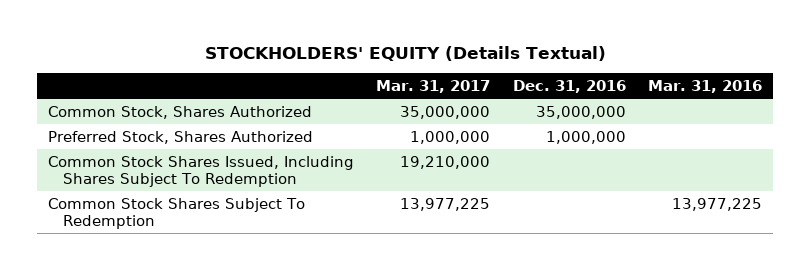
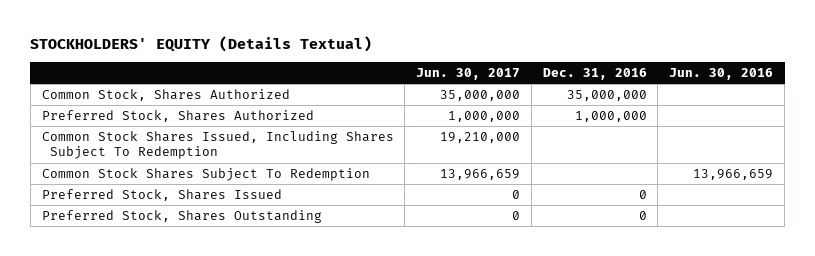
[376,79,491,93] Mar. 31, 2017 -> none
[647,79,762,93] Mar. 31, 2016 -> none
none -> [416,67,521,80] Jun. 30, 2017
none -> [669,67,774,80] Jun. 30, 2016
none -> [41,188,282,201] Preferred Stock, Shares Issued
none -> [41,209,322,223] Preferred Stock, Shares Outstanding

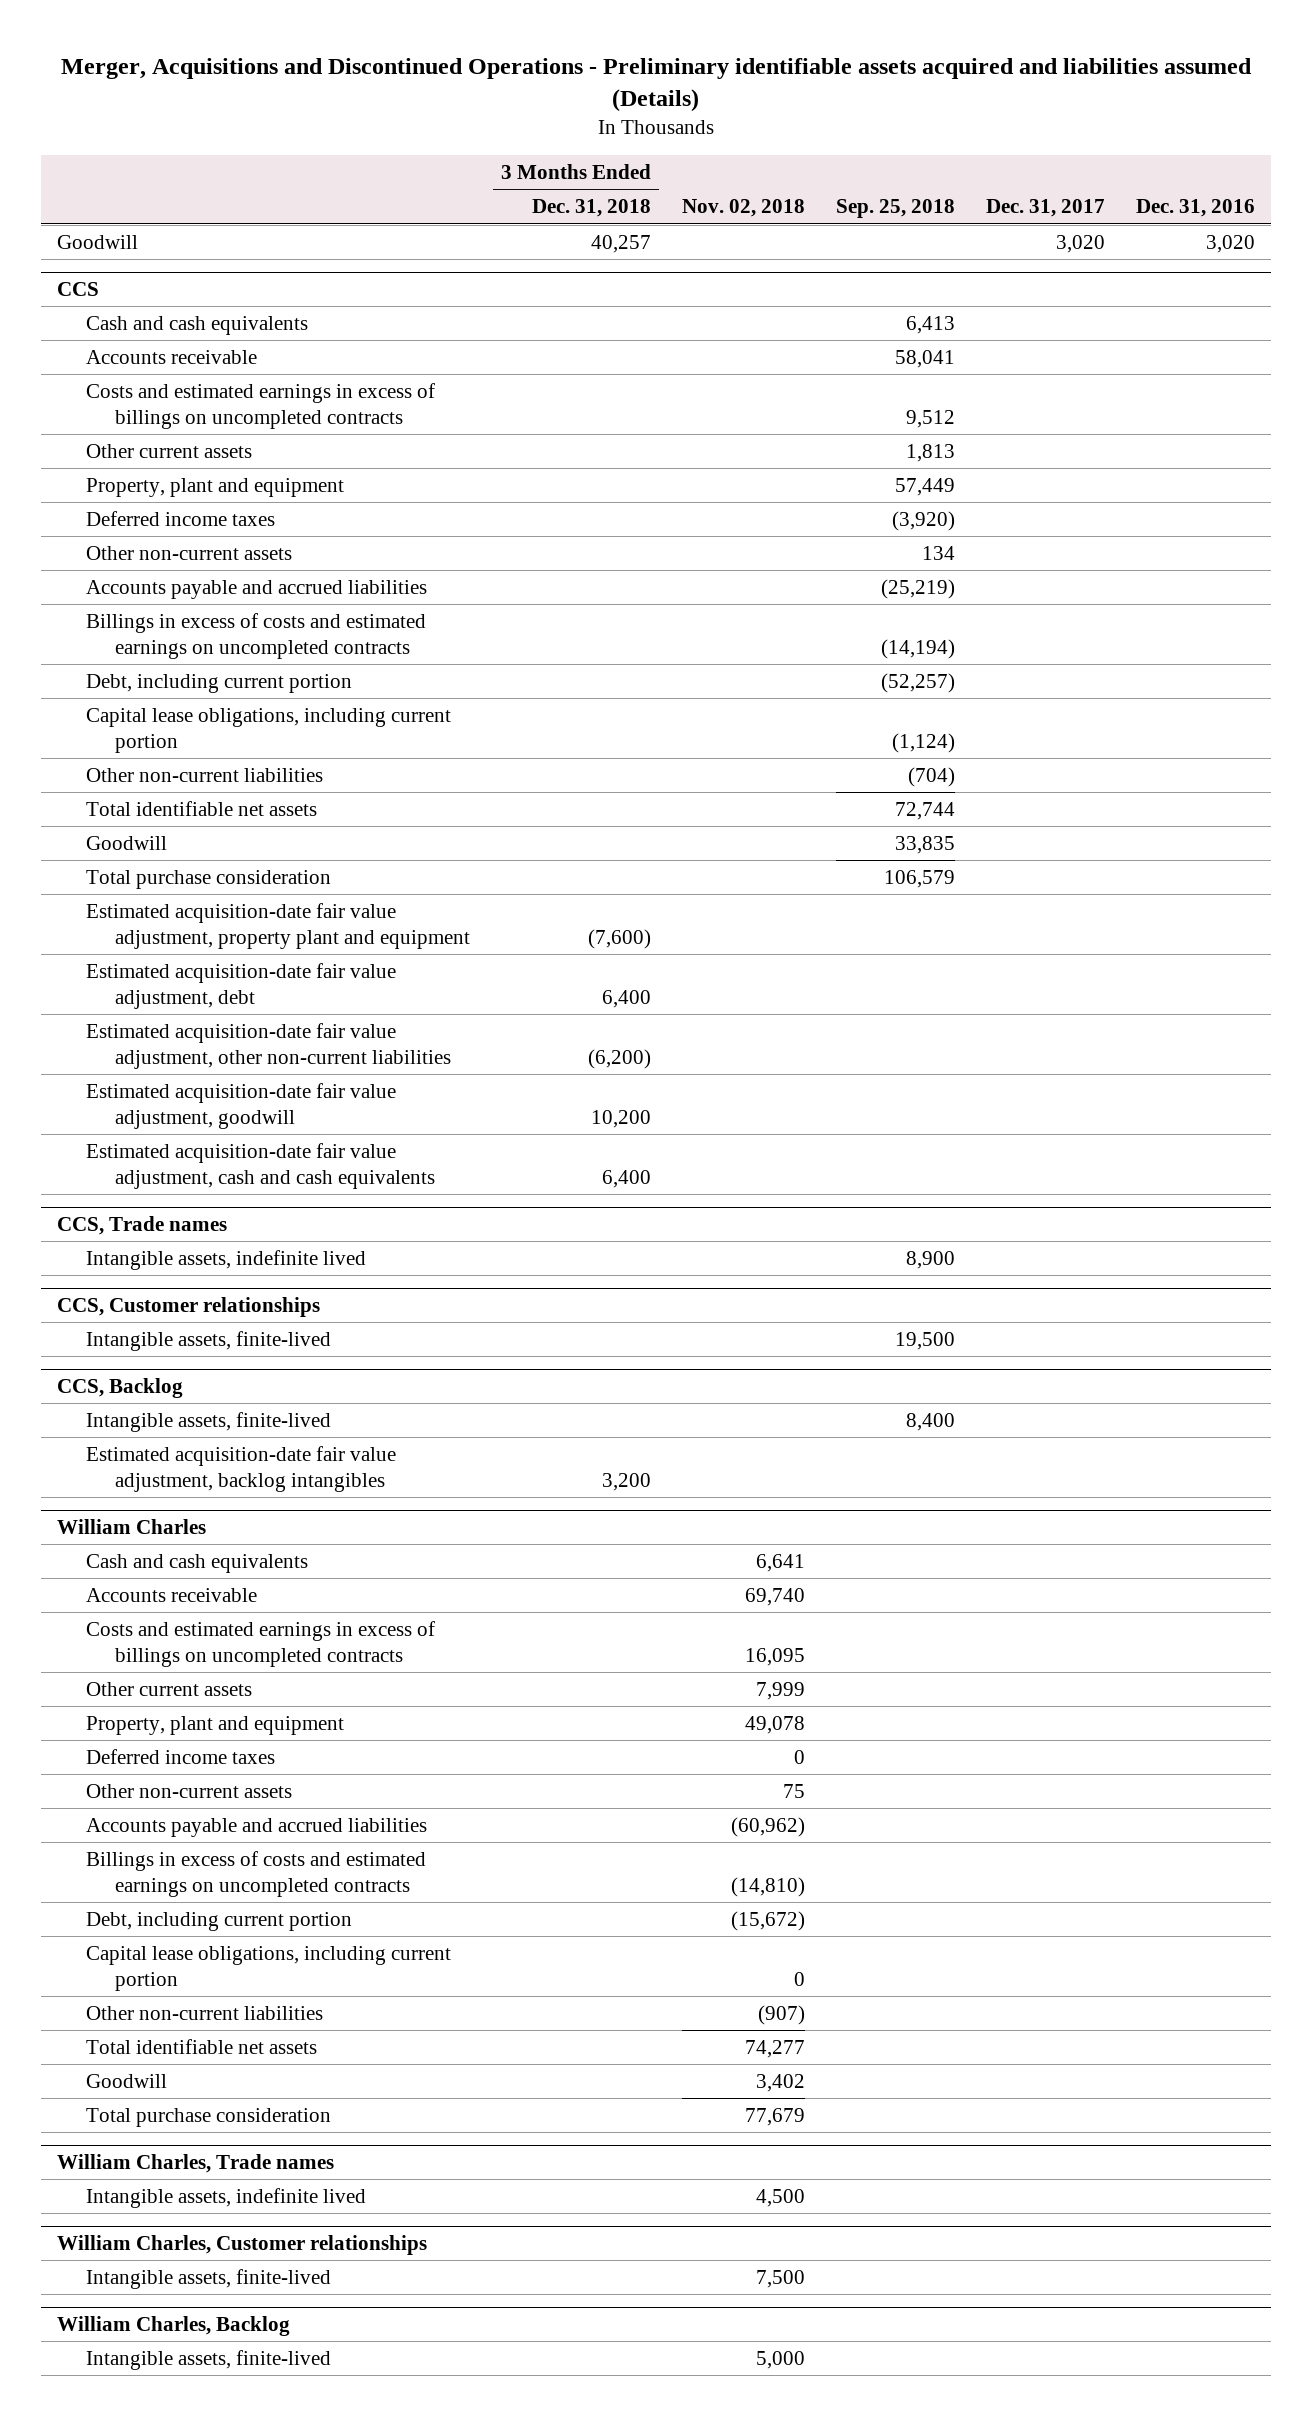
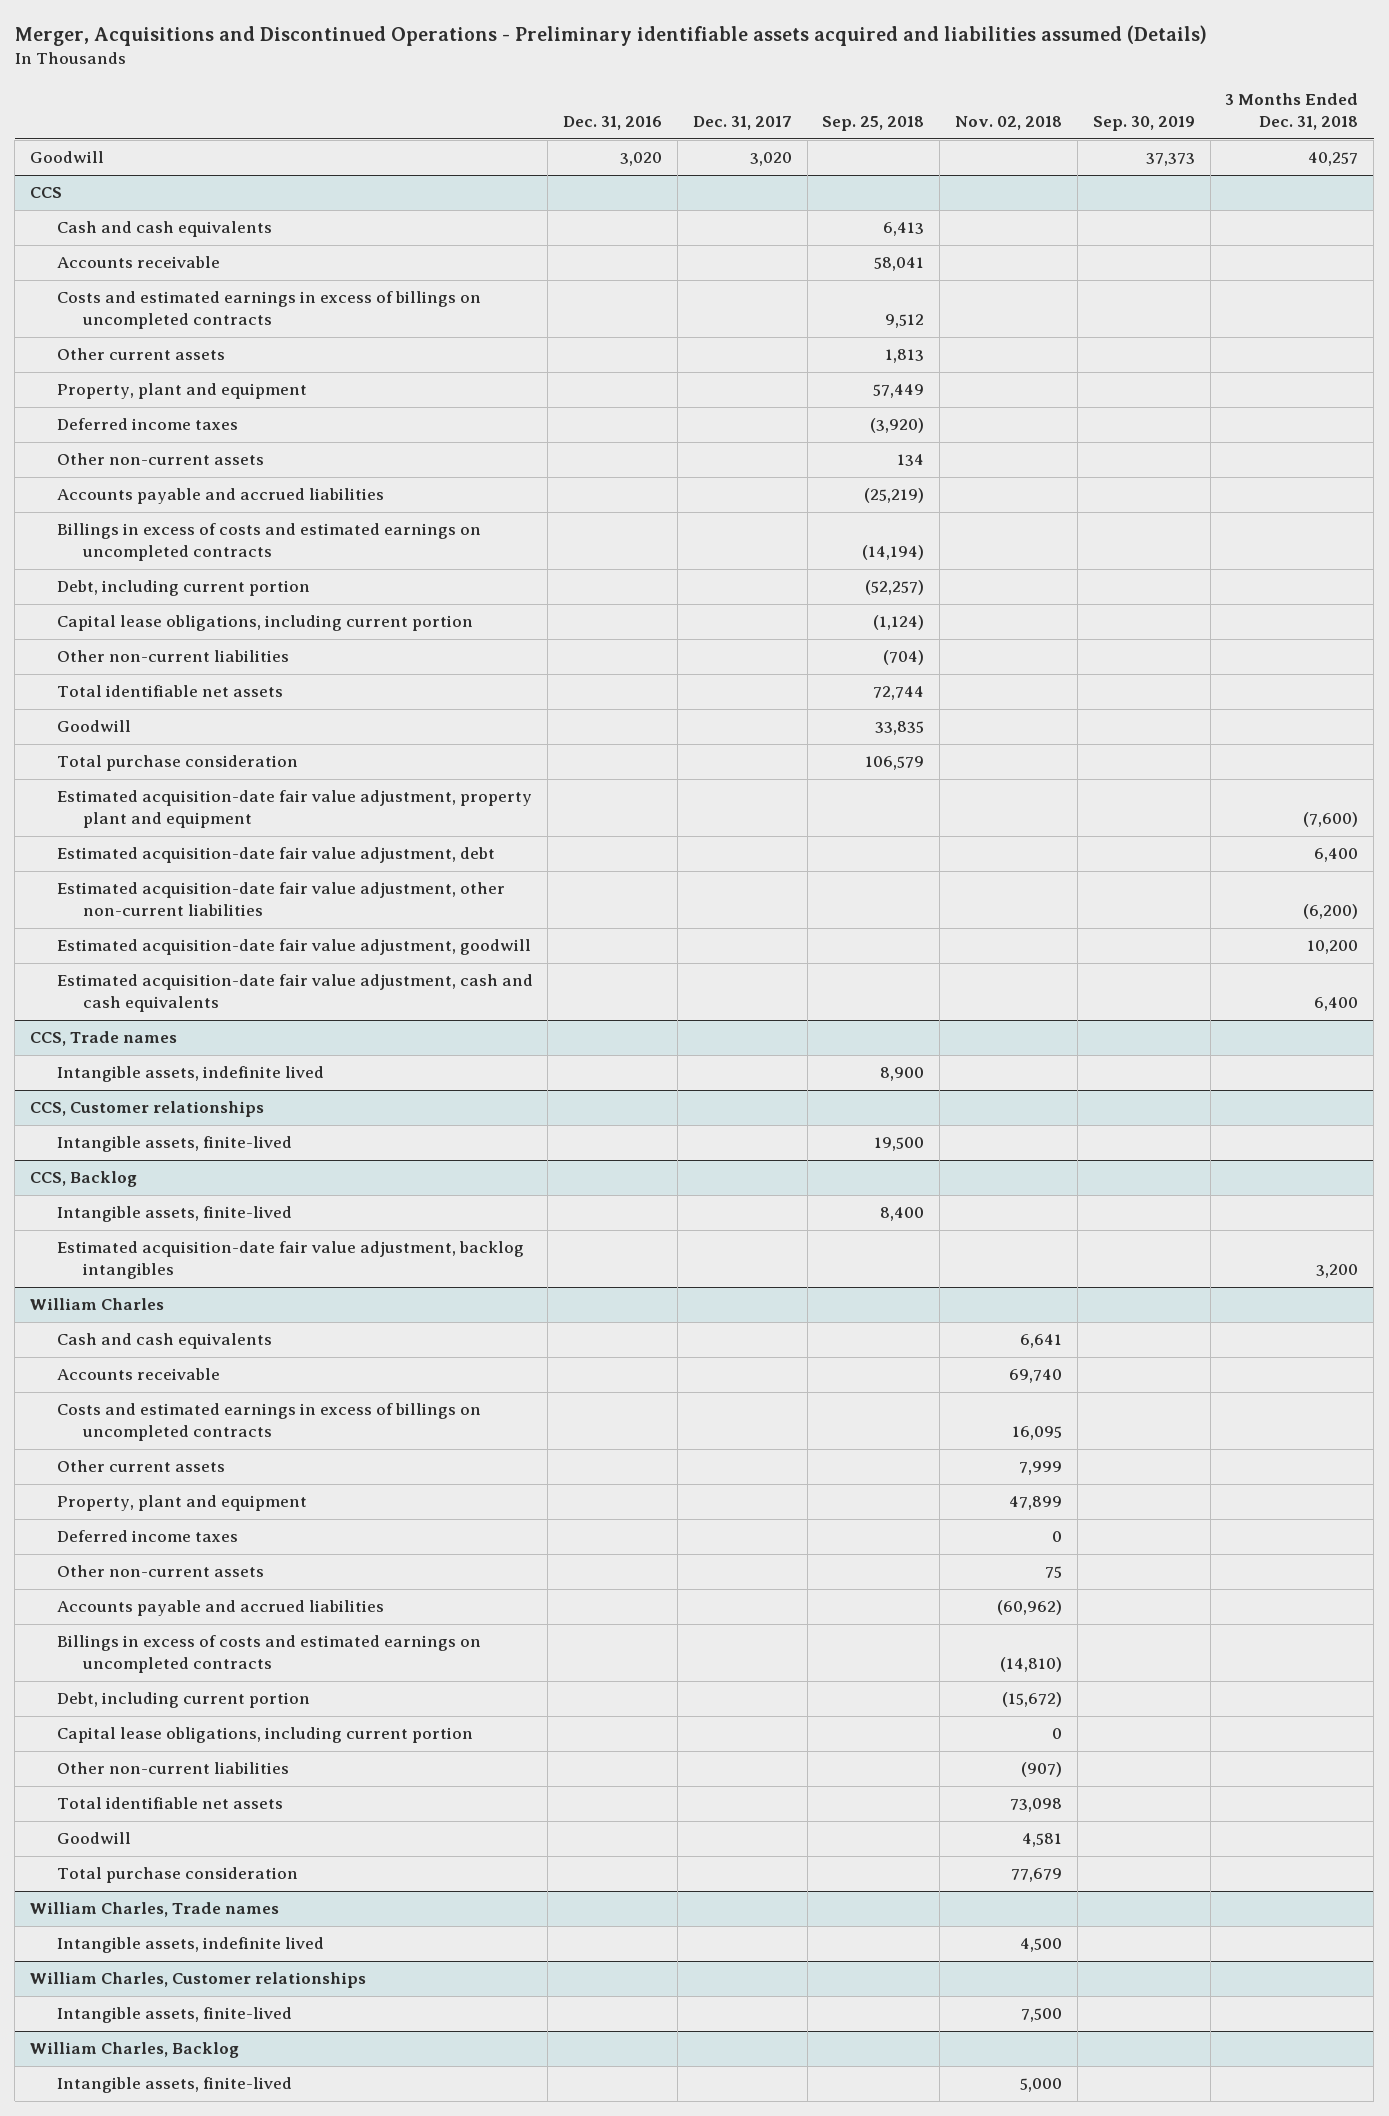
none -> [1092,116,1195,132] Sep. 30, 2019
[745,1715,806,1734] 49,078 -> [1009,1496,1063,1511] 47,899
[745,2039,806,2058] 74,277 -> [1010,1798,1063,1813] 73,098
[756,2073,806,2092] 3,402 -> [1022,1833,1063,1848] 4,581

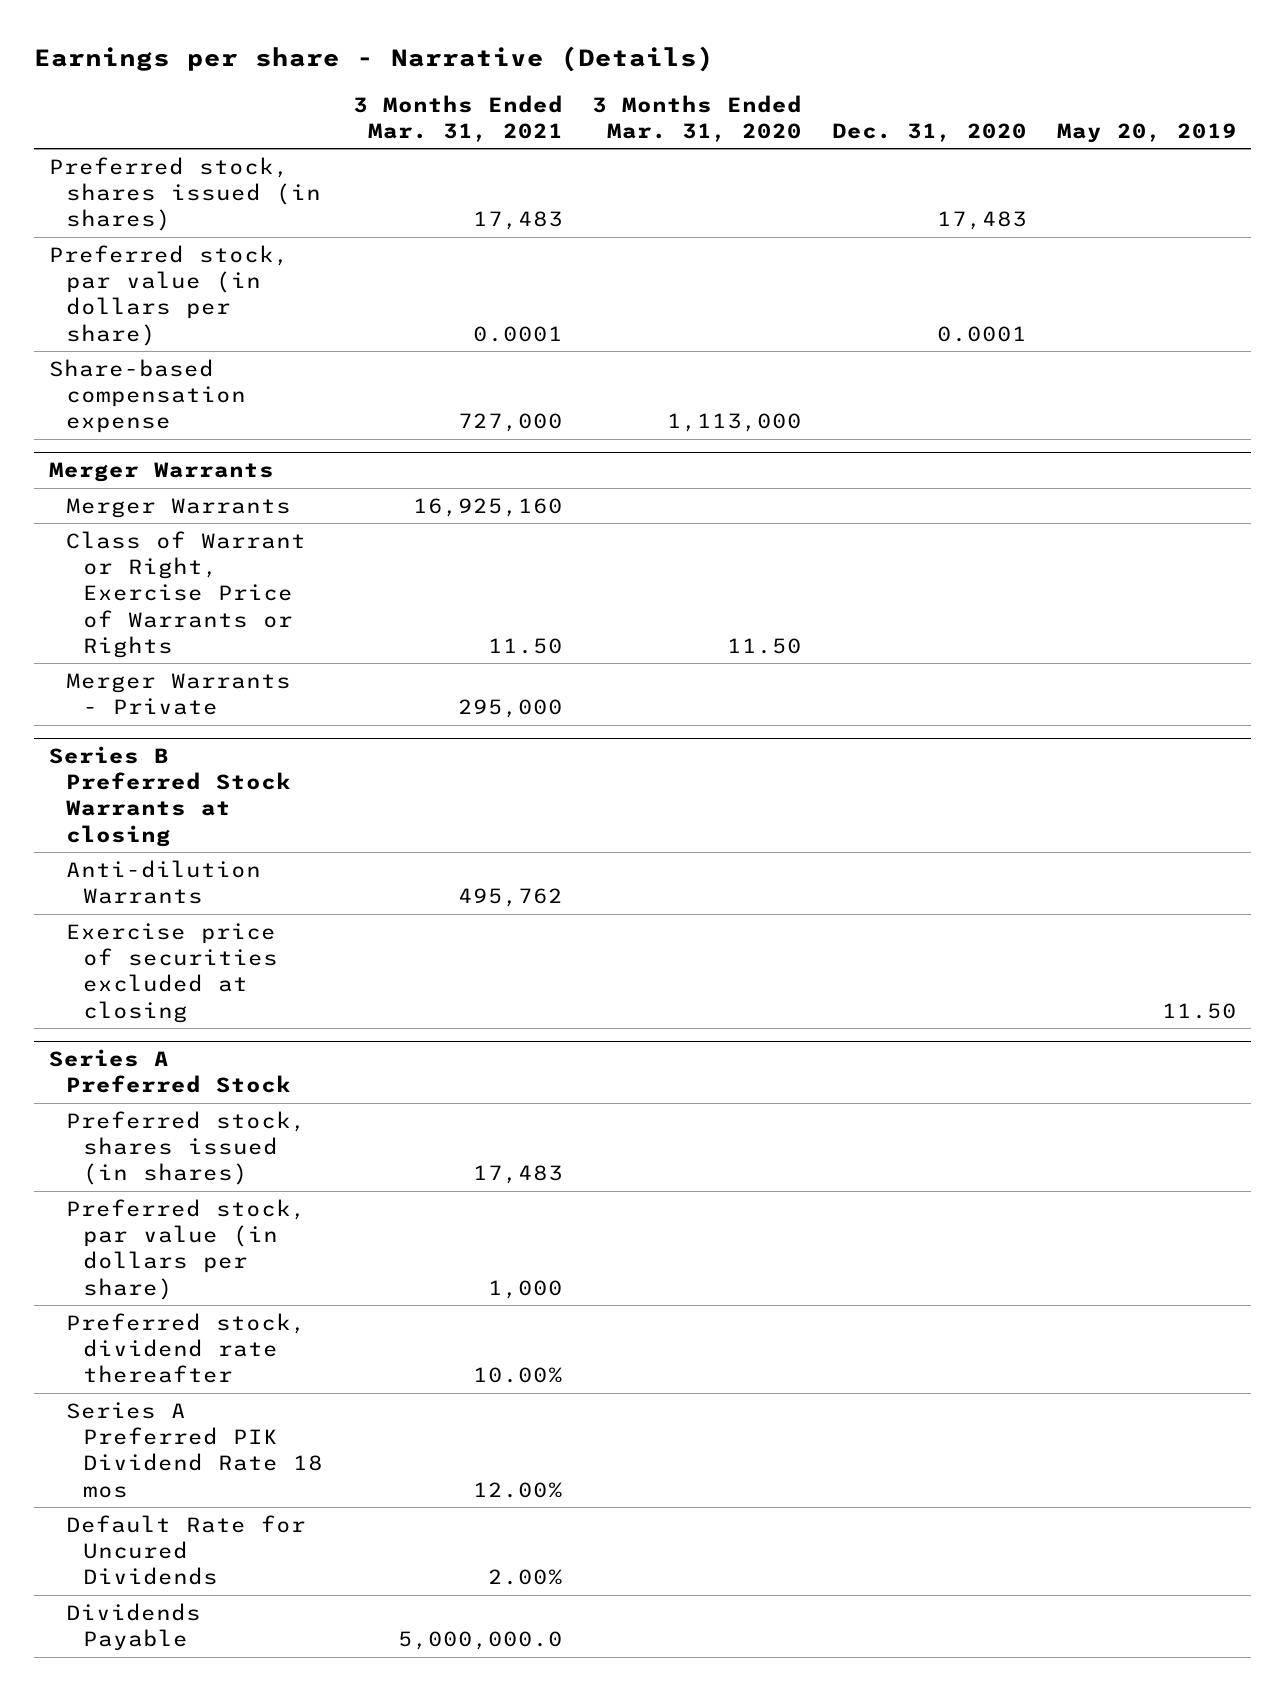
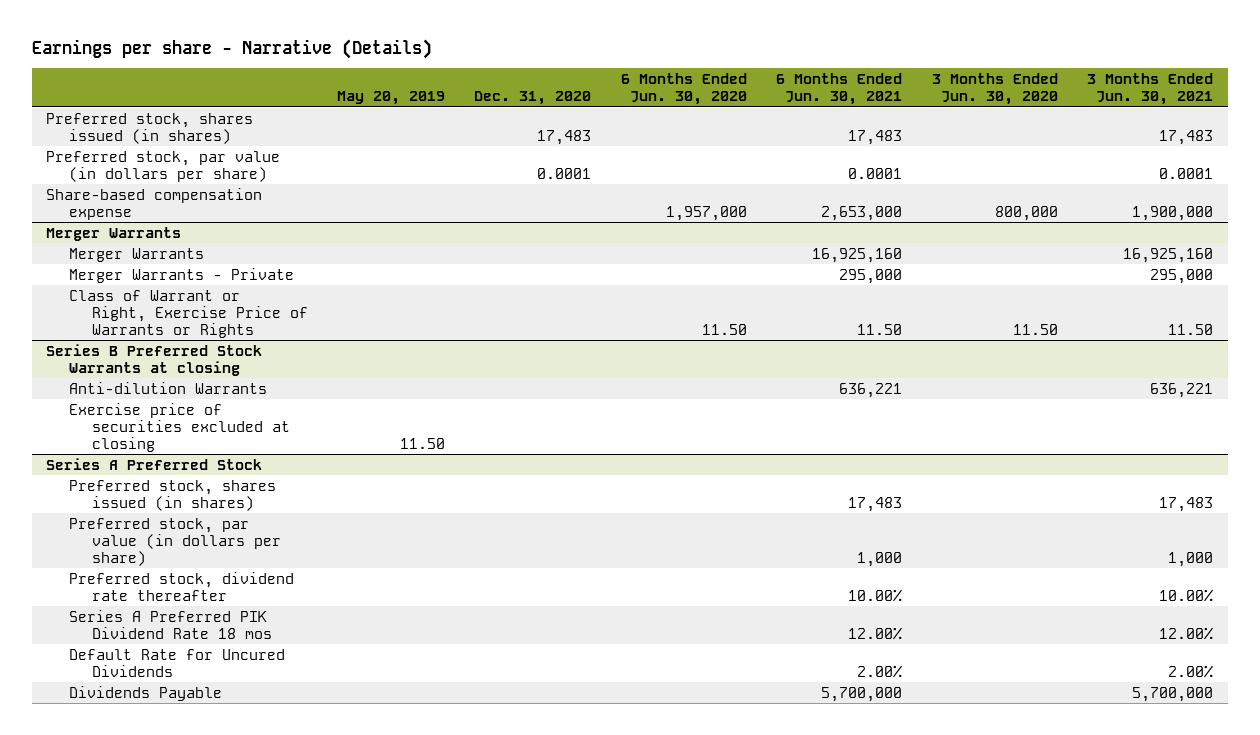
[352,94,563,142] 3 Months Ended Mar. 31, 2021 -> none
[592,94,803,142] 3 Months Ended Mar. 31, 2020 -> none
none -> [620,73,747,106] 6 Months Ended Jun. 30, 2020
none -> [776,73,903,106] 6 Months Ended Jun. 30, 2021
none -> [931,73,1058,106] 3 Months Ended Jun. 30, 2020
none -> [1087,73,1214,106] 3 Months Ended Jun. 30, 2021
[66,530,307,658] Class of Warrant or Right, Exercise Price of Warrants or Rights -> [68,289,308,338] Class of Warrant or Right, Exercise Price of Warrants or Rights

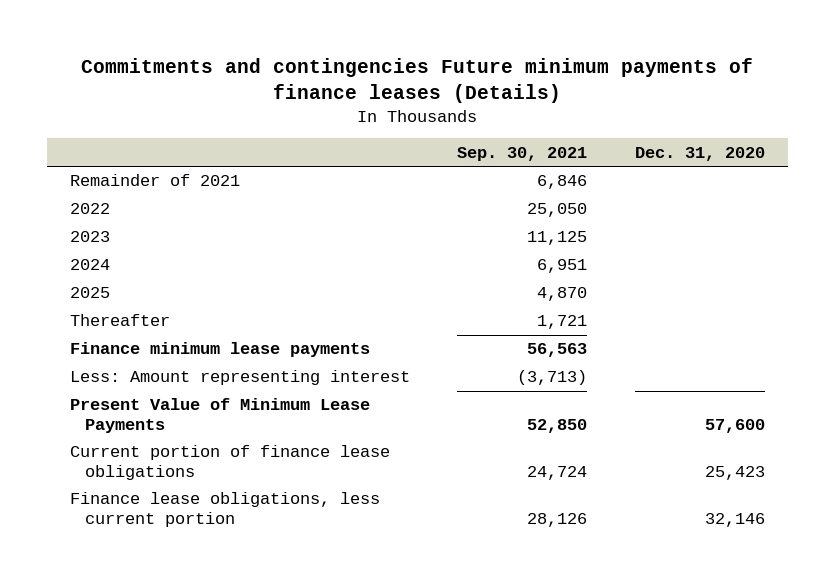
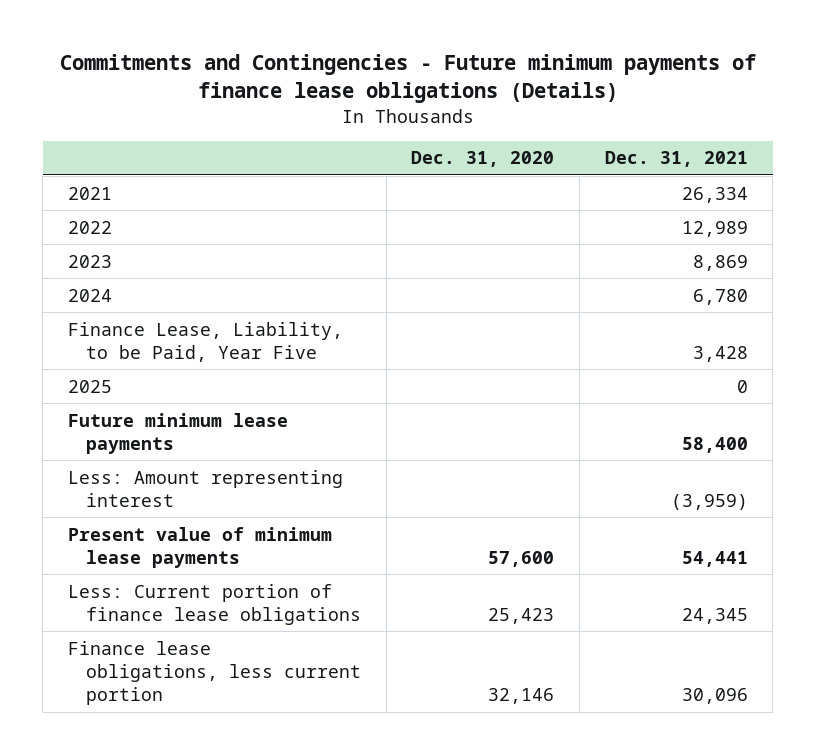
[81,57,754,103] Commitments and contingencies Future minimum payments of finance leases (Details) -> [59,54,756,104] Commitments and Contingencies - Future minimum payments of finance lease obligations (Details)
[457,146,588,161] Sep. 30, 2021 -> none
none -> [604,151,748,168] Dec. 31, 2021
[70,174,241,187] Remainder of 2021 -> none
none -> [67,186,112,200] 2021
none -> [67,321,343,362] Finance Lease, Liability, to be Paid, Year Five
[70,314,171,327] Thereafter -> none
[70,342,371,358] Finance minimum lease payments -> [67,412,288,454] Future minimum lease payments
[70,398,371,433] Present Value of Minimum Lease Payments -> [67,526,332,568] Present value of minimum lease payments
[70,445,391,480] Current portion of finance lease obligations -> [67,583,361,625] Less: Current portion of finance lease obligations

